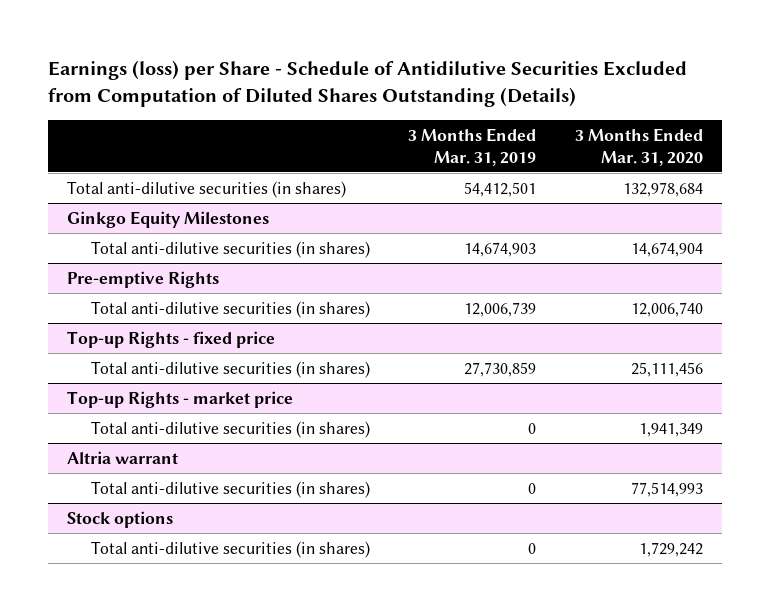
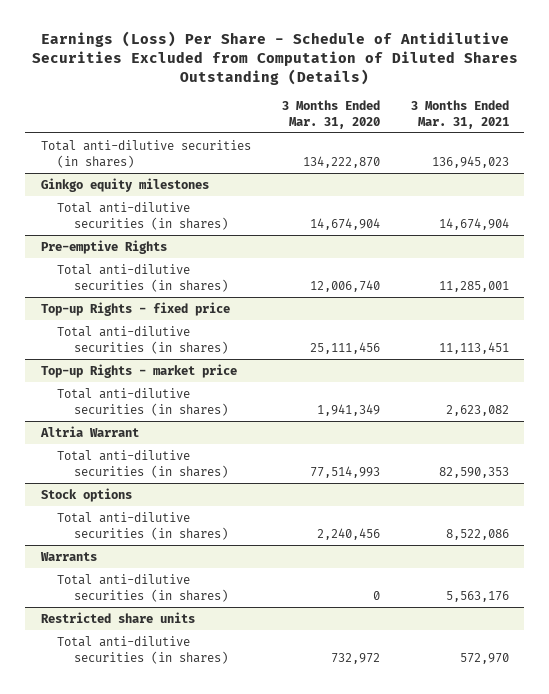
[47,60,687,108] Earnings (loss) per Share - Schedule of Antidilutive Securities Excluded from Computation of Diluted Shares Outstanding (Details) -> [31,31,518,85] Earnings (Loss) Per Share - Schedule of Antidilutive Securities Excluded from Computation of Diluted Shares Outstanding (Details)
[408,127,537,166] 3 Months Ended Mar. 31, 2019 -> none
none -> [410,99,509,129] 3 Months Ended Mar. 31, 2021
[623,181,704,197] 132,978,684 -> [302,155,380,168] 134,222,870
[67,210,270,228] Ginkgo Equity Milestones -> [40,177,209,192] Ginkgo equity milestones
[67,450,179,464] Altria warrant -> [39,425,139,437] Altria Warrant
[639,541,704,557] 1,729,242 -> [316,527,380,540] 2,240,456
none -> [39,551,97,561] Warrants
none -> [57,573,228,602] Total anti-dilutive securities (in shares)
none -> [40,611,195,623] Restricted share units
none -> [57,635,228,664] Total anti-dilutive securities (in shares)

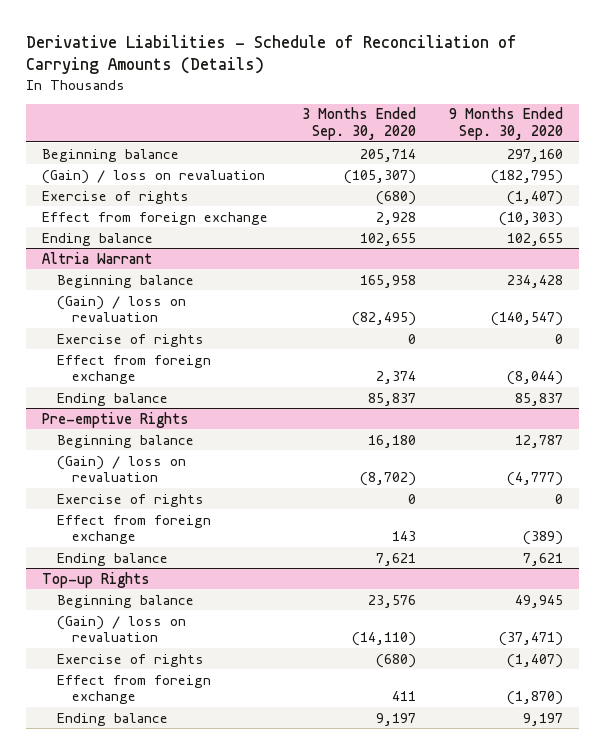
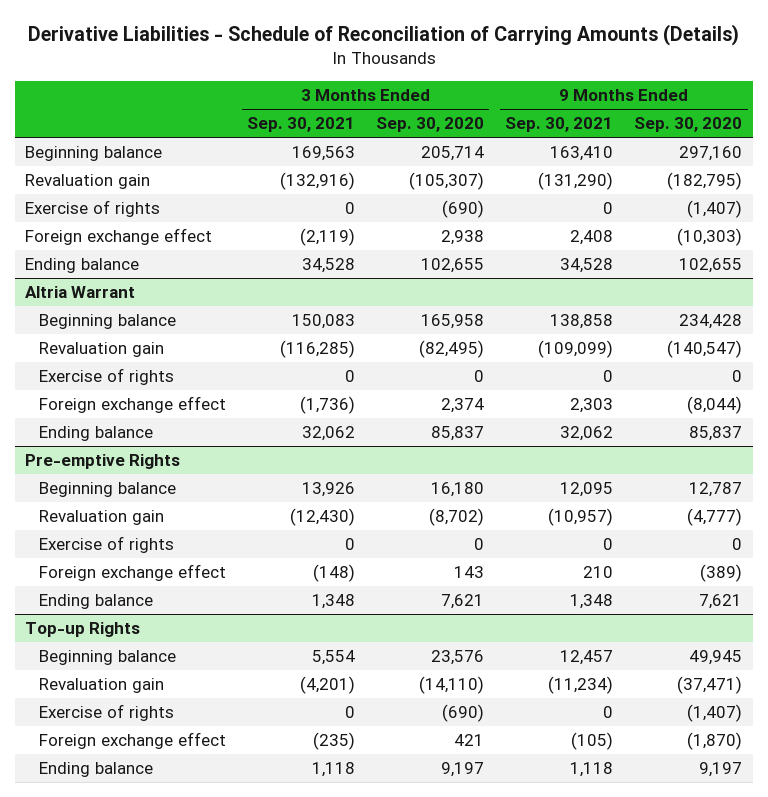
none -> [246,117,355,133] Sep. 30, 2021
none -> [505,117,614,133] Sep. 30, 2021
[42,169,266,184] (Gain) / loss on revaluation -> [25,174,151,190] Revaluation gain
[375,190,416,205] (680) -> [442,200,485,219] (690)
[42,211,269,225] Effect from foreign exchange -> [25,228,213,246] Foreign exchange effect
[375,211,416,225] 2,928 -> [441,230,485,246] 2,938
[57,295,187,323] (Gain) / loss on revaluation -> [38,342,164,358] Revaluation gain
[57,354,212,385] Effect from foreign exchange -> [38,396,226,414] Foreign exchange effect
[57,455,187,483] (Gain) / loss on revaluation -> [38,510,164,526] Revaluation gain
[57,514,212,545] Effect from foreign exchange -> [38,564,226,582] Foreign exchange effect
[57,615,187,643] (Gain) / loss on revaluation -> [38,678,164,694] Revaluation gain
[375,653,416,668] (680) -> [442,704,485,723] (690)
[57,674,212,705] Effect from foreign exchange -> [38,732,226,750] Foreign exchange effect
[391,691,416,702] 411 -> [454,734,485,747] 421

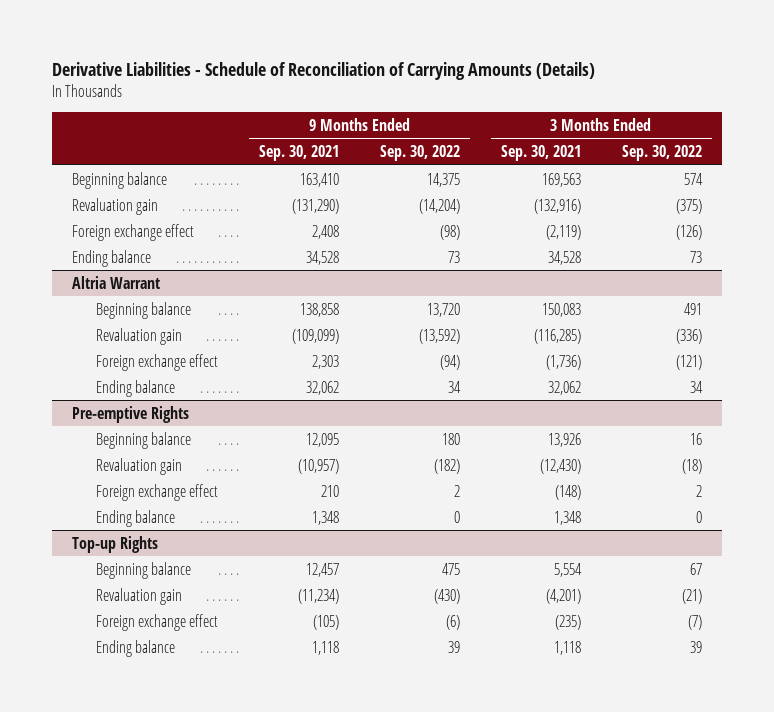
[376,117,485,133] Sep. 30, 2020 -> none
[634,117,743,133] Sep. 30, 2020 -> none
none -> [380,145,461,162] Sep. 30, 2022
none -> [621,145,702,162] Sep. 30, 2022
[25,200,161,218] Exercise of rights -> none
[38,368,174,386] Exercise of rights -> none
[38,536,174,554] Exercise of rights -> none
[38,704,174,722] Exercise of rights -> none

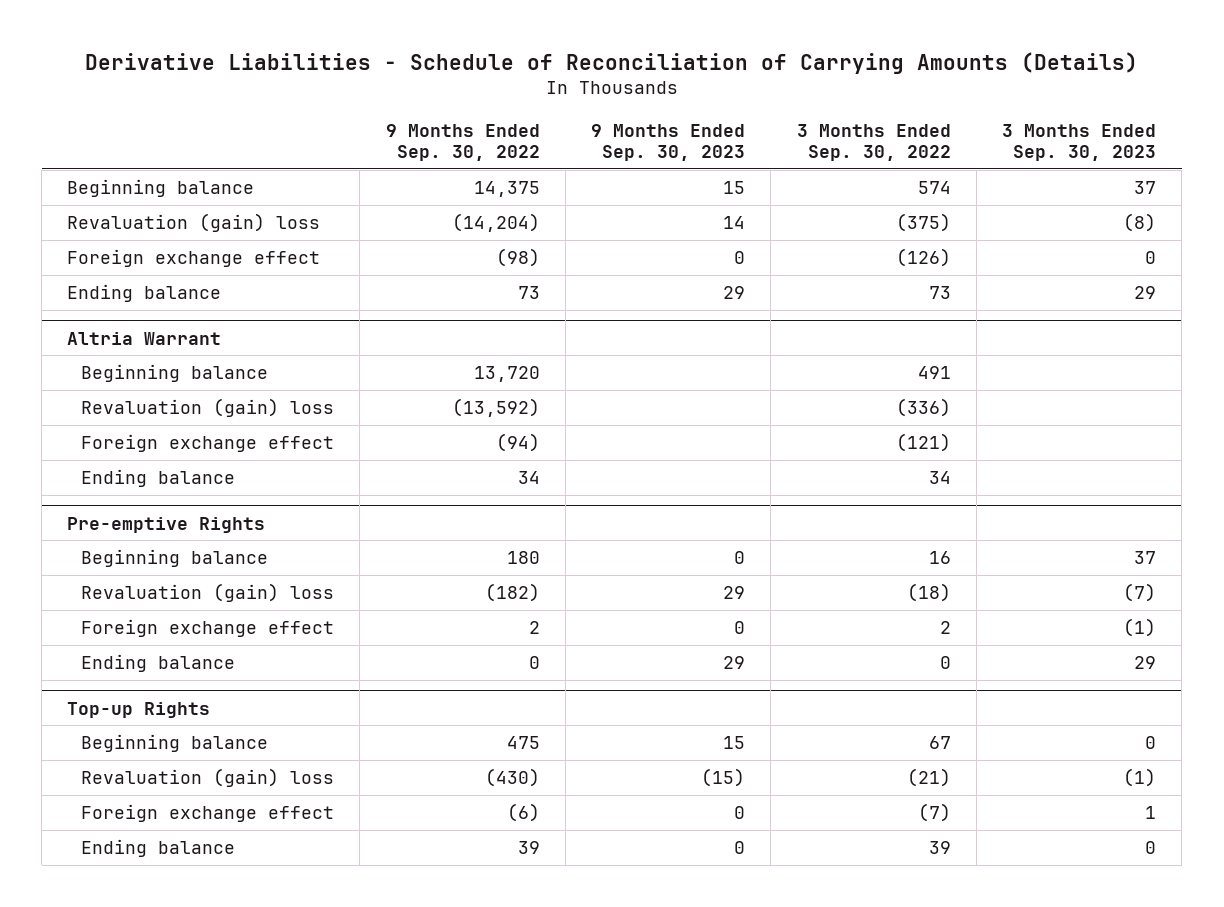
[259,145,340,162] Sep. 30, 2021 -> none
[500,145,581,162] Sep. 30, 2021 -> none
none -> [591,123,746,162] 9 Months Ended Sep. 30, 2023
none -> [1002,123,1157,162] 3 Months Ended Sep. 30, 2023
[72,197,159,215] Revaluation gain -> [67,212,321,232] Revaluation (gain) loss
[96,327,183,345] Revaluation gain -> [81,397,335,417] Revaluation (gain) loss
[96,457,183,475] Revaluation gain -> [81,582,335,602] Revaluation (gain) loss
[96,587,183,605] Revaluation gain -> [81,767,335,787] Revaluation (gain) loss

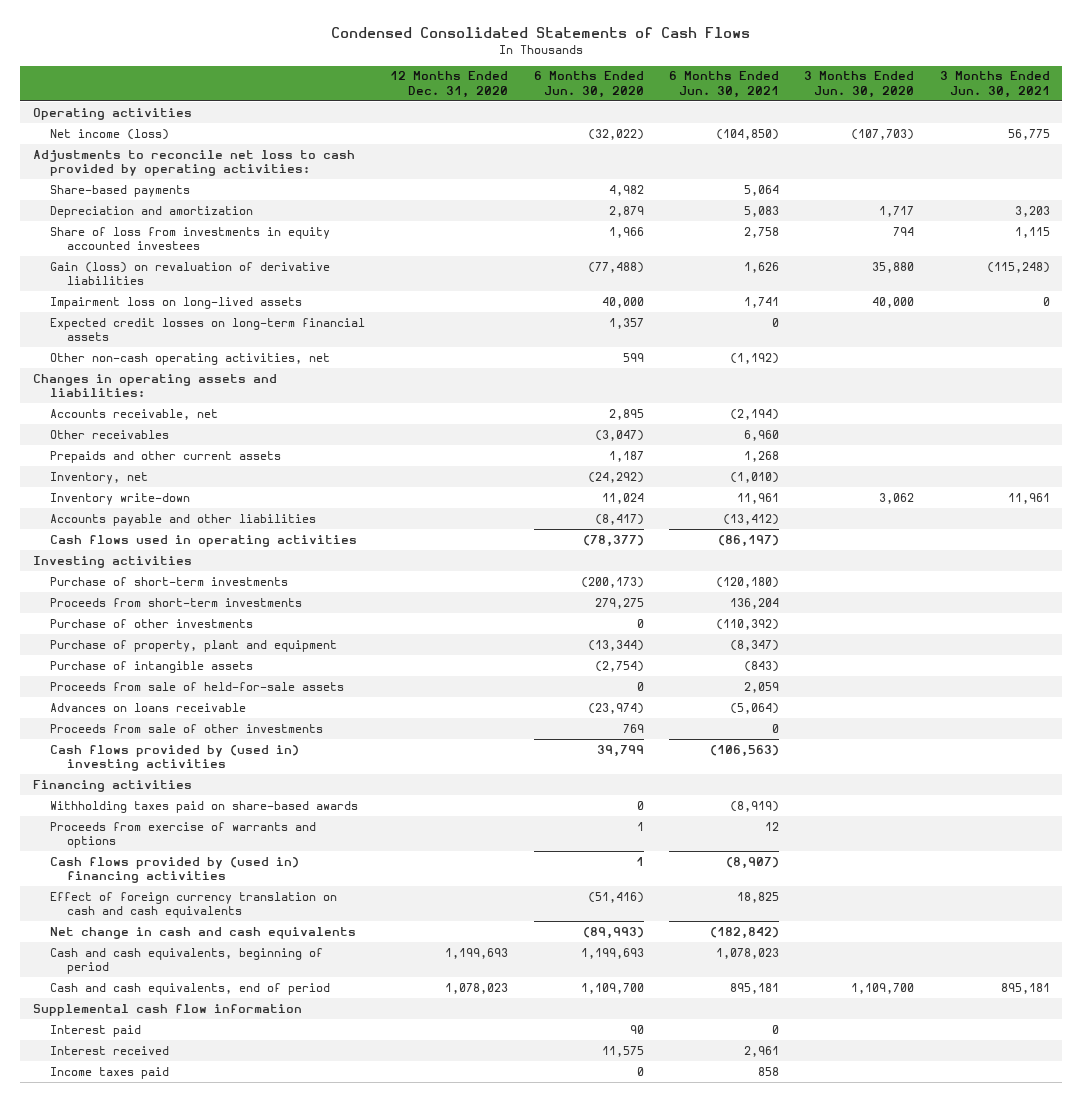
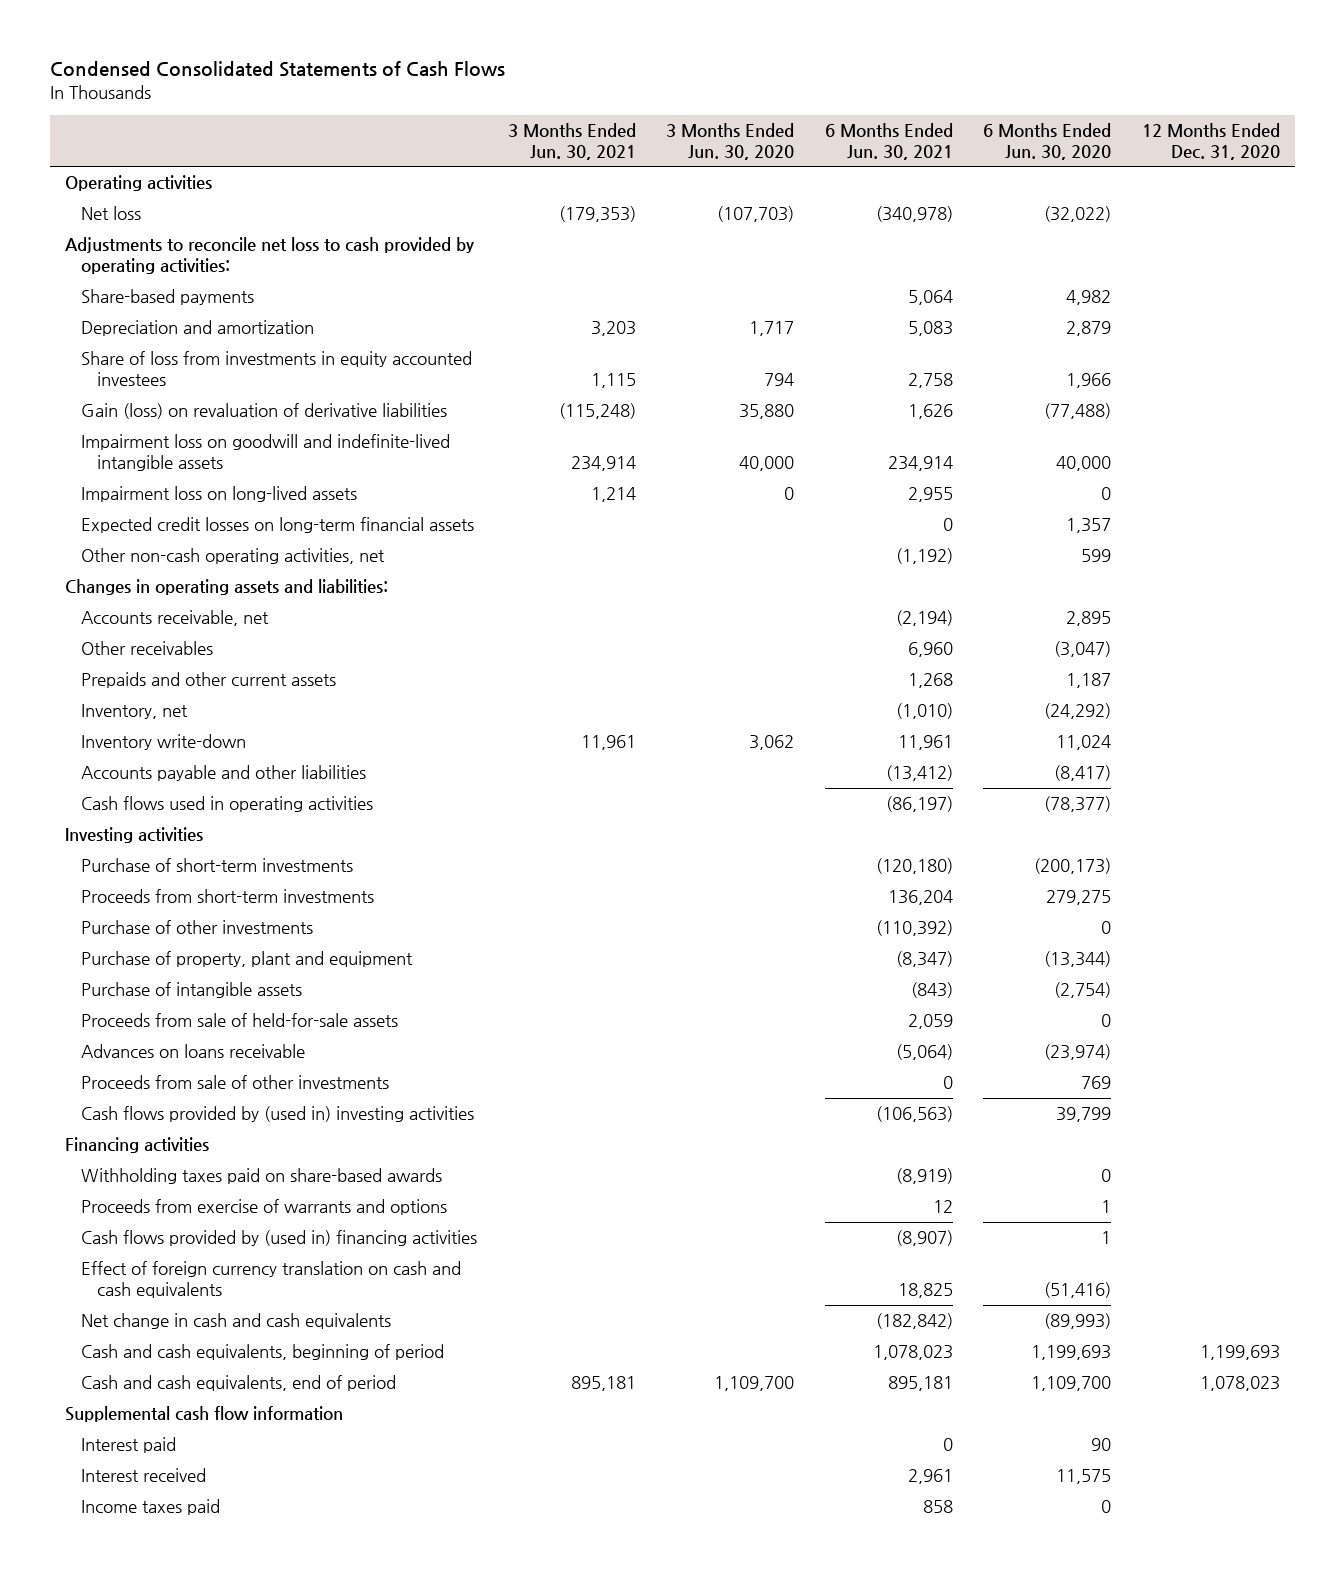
[49,128,169,140] Net income (loss) -> [81,206,142,221] Net loss
[715,128,779,140] (104,850) -> [875,206,953,223] (340,978)
[1007,128,1050,140] 56,775 -> [558,206,636,223] (179,353)
none -> [81,434,451,472] Impairment loss on goodwill and indefinite-lived intangible assets
[601,296,644,308] 40,000 -> [1101,487,1112,501] 0
[743,296,779,308] 1,741 -> [907,487,953,503] 2,955
[872,296,915,308] 40,000 -> [784,487,795,501] 0
[1042,296,1050,306] 0 -> [590,487,636,503] 1,214

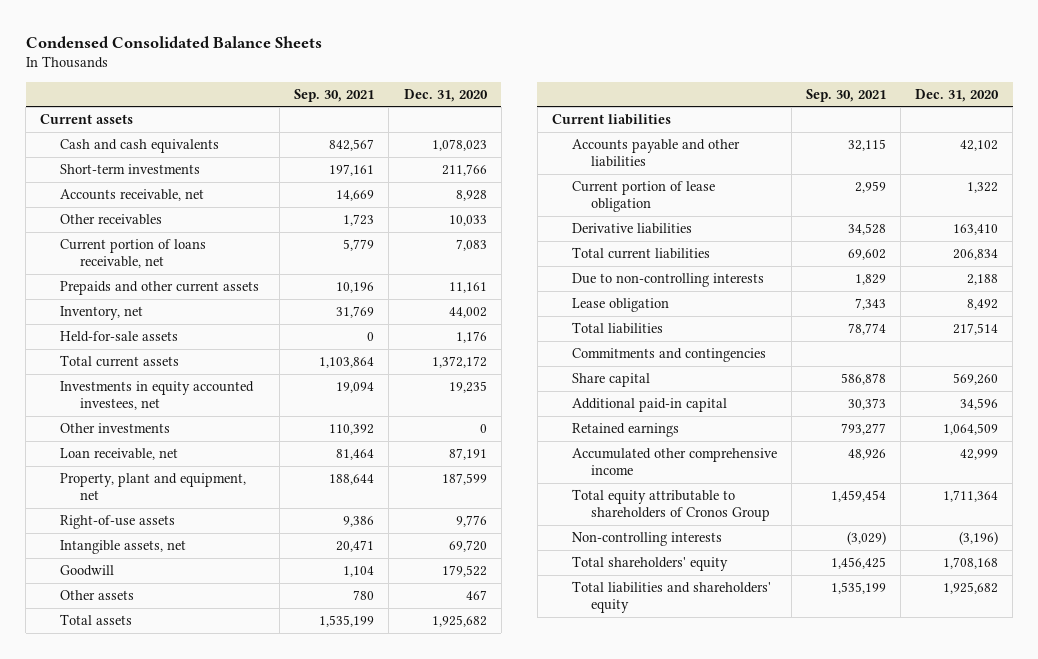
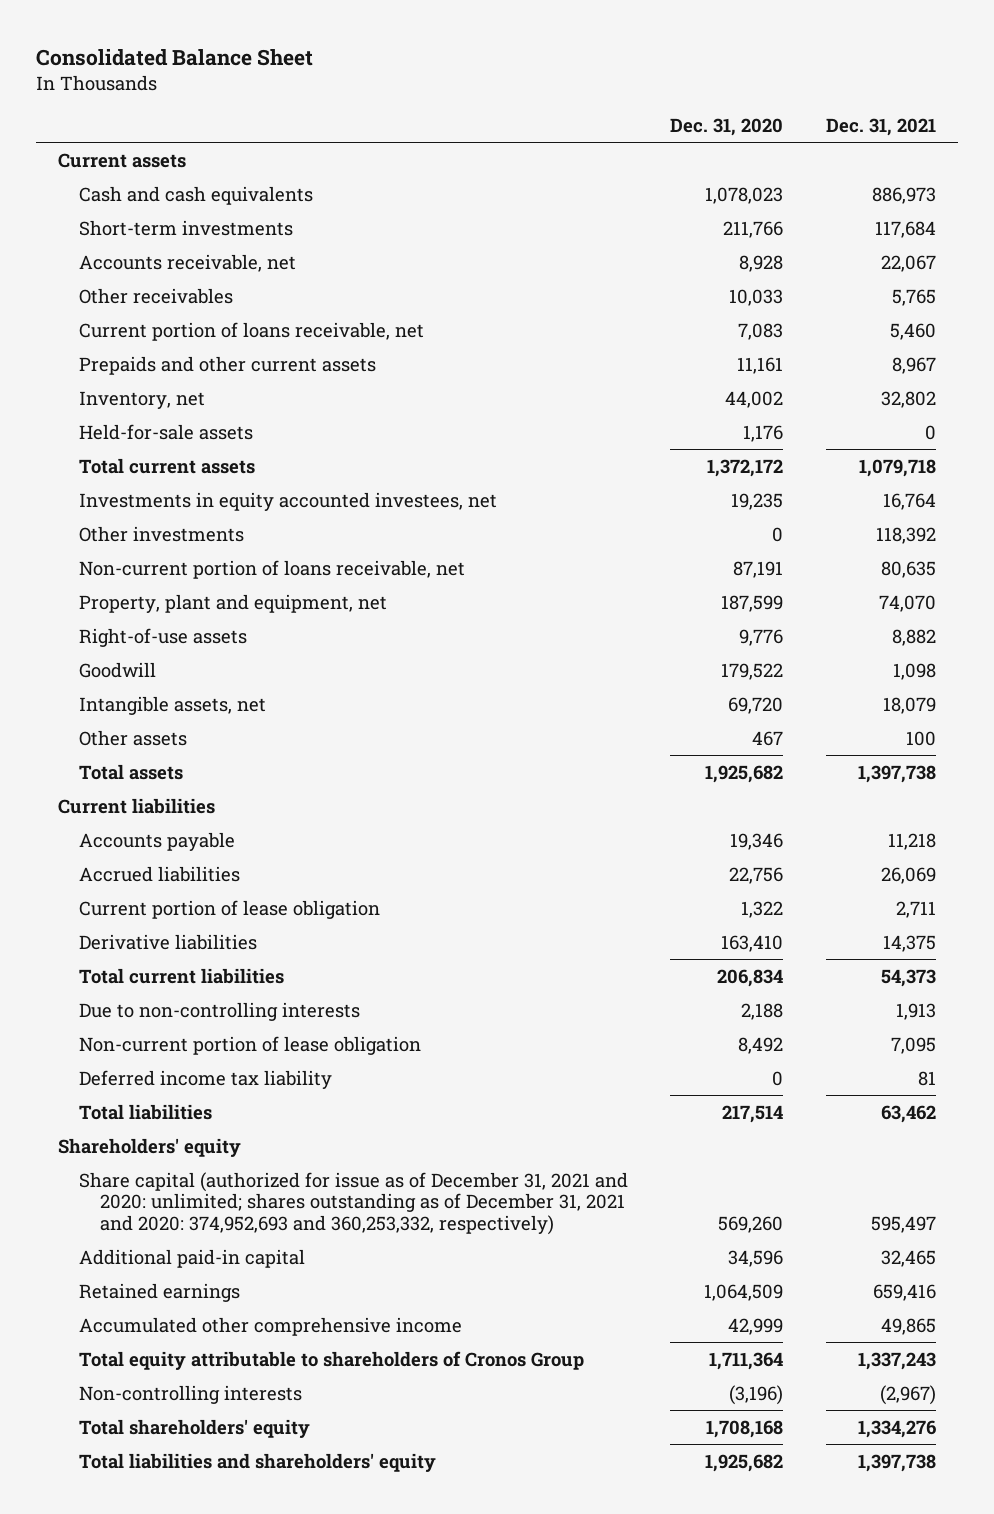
[25,36,322,49] Condensed Consolidated Balance Sheets -> [36,48,314,66] Consolidated Balance Sheet
[294,88,375,102] Sep. 30, 2021 -> none
none -> [826,117,937,136] Dec. 31, 2021
[59,447,178,460] Loan receivable, net -> [78,559,465,579] Non-current portion of loans receivable, net
[59,539,186,554] Intangible assets, net -> [78,695,266,715] Intangible assets, net
[571,138,740,168] Accounts payable and other liabilities -> none
none -> [78,831,235,851] Accounts payable
none -> [78,865,240,882] Accrued liabilities
[571,297,669,312] Lease obligation -> [78,1035,421,1055] Non-current portion of lease obligation
none -> [78,1069,332,1089] Deferred income tax liability
[571,347,766,362] Commitments and contingencies -> none
none -> [57,1137,241,1157] Shareholders' equity
[571,372,650,387] Share capital -> [78,1171,628,1235] Share capital (authorized for issue as of December 31, 2021 and 2020: unlimited; shares outstanding as of December 31, 2021 and 2020: 374,952,693 and 360,253,332, respectively)

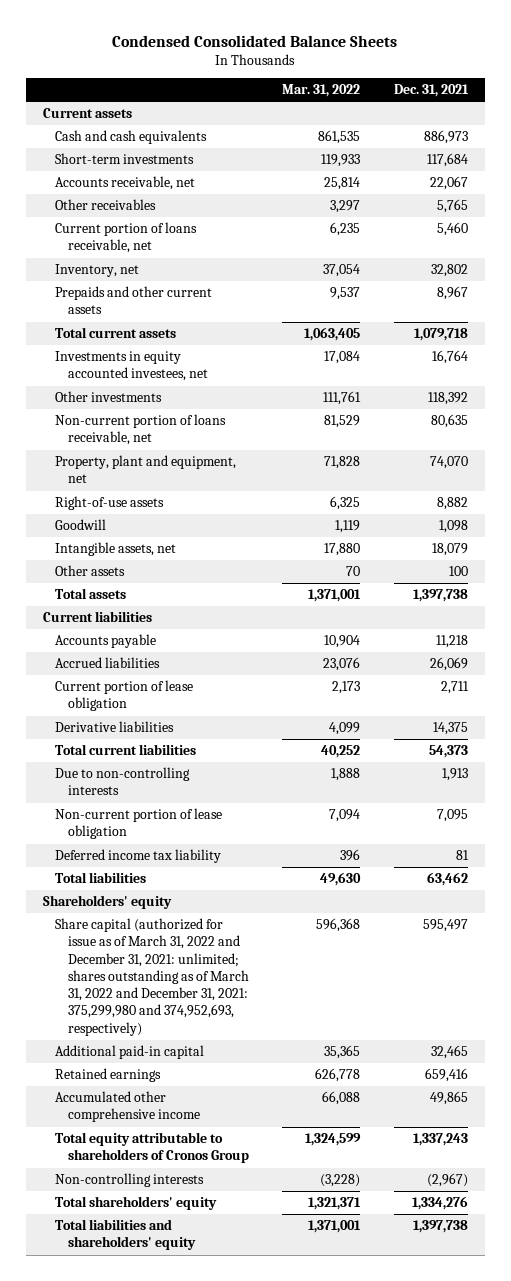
[36,48,314,66] Consolidated Balance Sheet -> [112,34,398,47] Condensed Consolidated Balance Sheets
[670,117,784,136] Dec. 31, 2020 -> none
none -> [282,84,361,98] Mar. 31, 2022
[78,423,253,440] Held-for-sale assets -> none
[78,355,376,375] Prepaids and other current assets -> [55,286,213,315] Prepaids and other current assets
[78,1171,628,1235] Share capital (authorized for issue as of December 31, 2021 and 2020: unlimited; shares outstanding as of December 31, 2021 and 2020: 374,952,693 and 360,253,332, respectively) -> [55,918,249,1036] Share capital (authorized for issue as of March 31, 2022 and December 31, 2021: unlimited; shares outstanding as of March 31, 2022 and December 31, 2021: 375,299,980 and 374,952,693, respectively)

